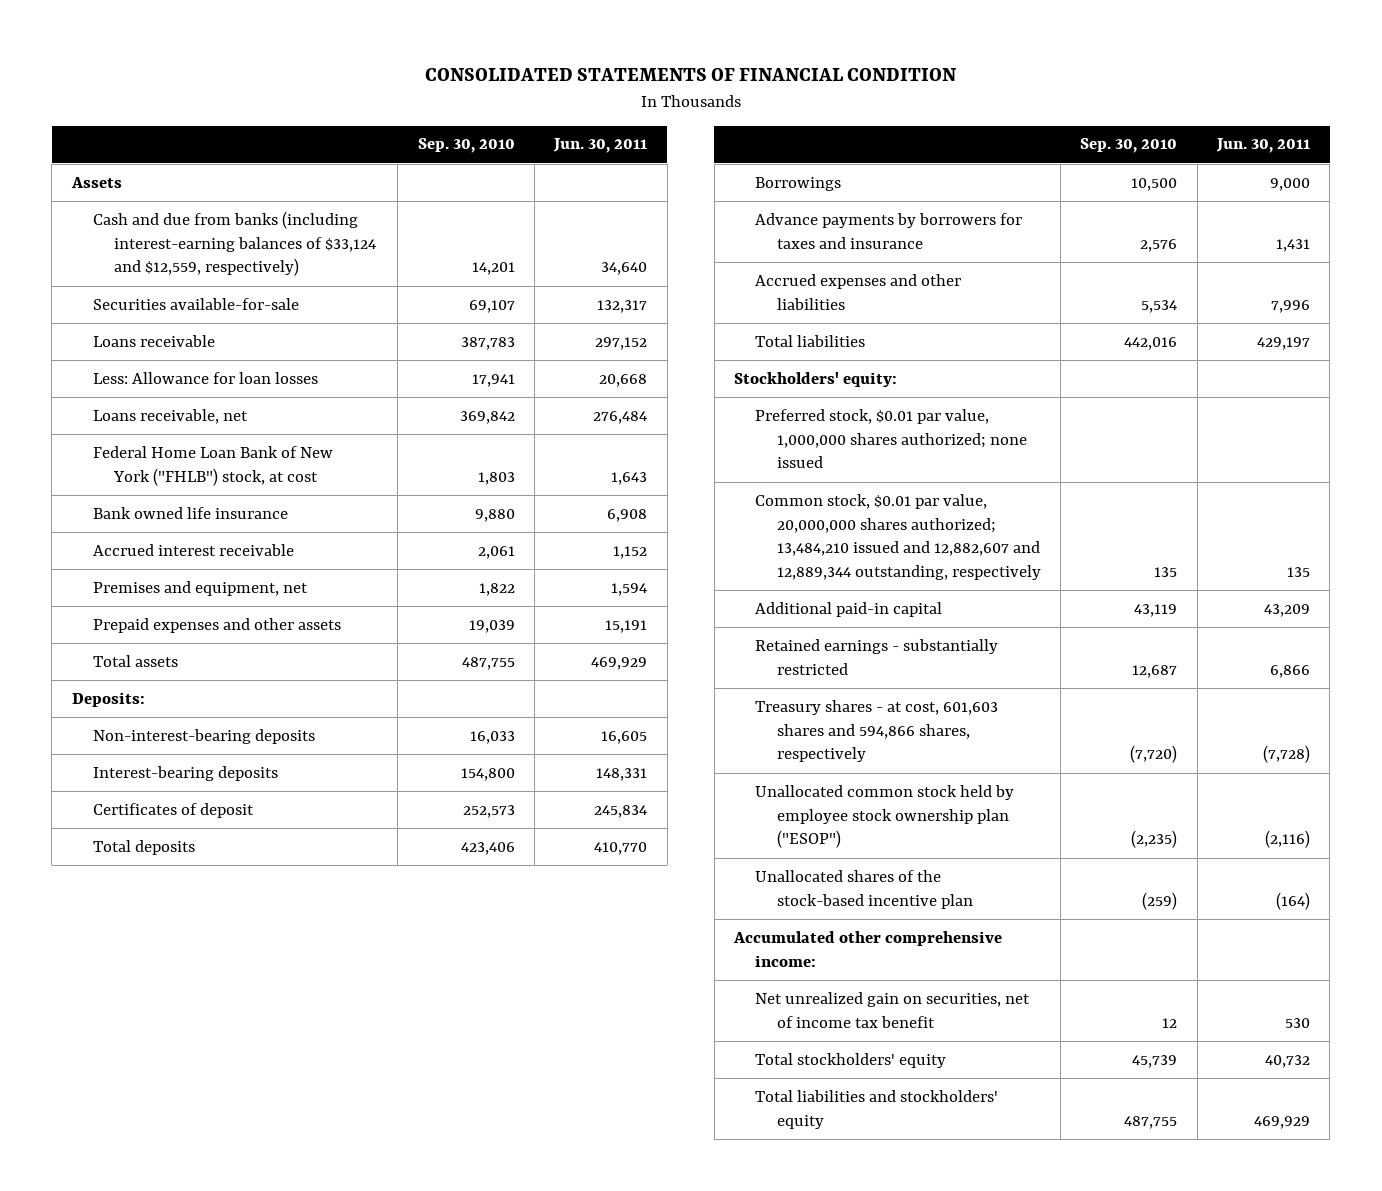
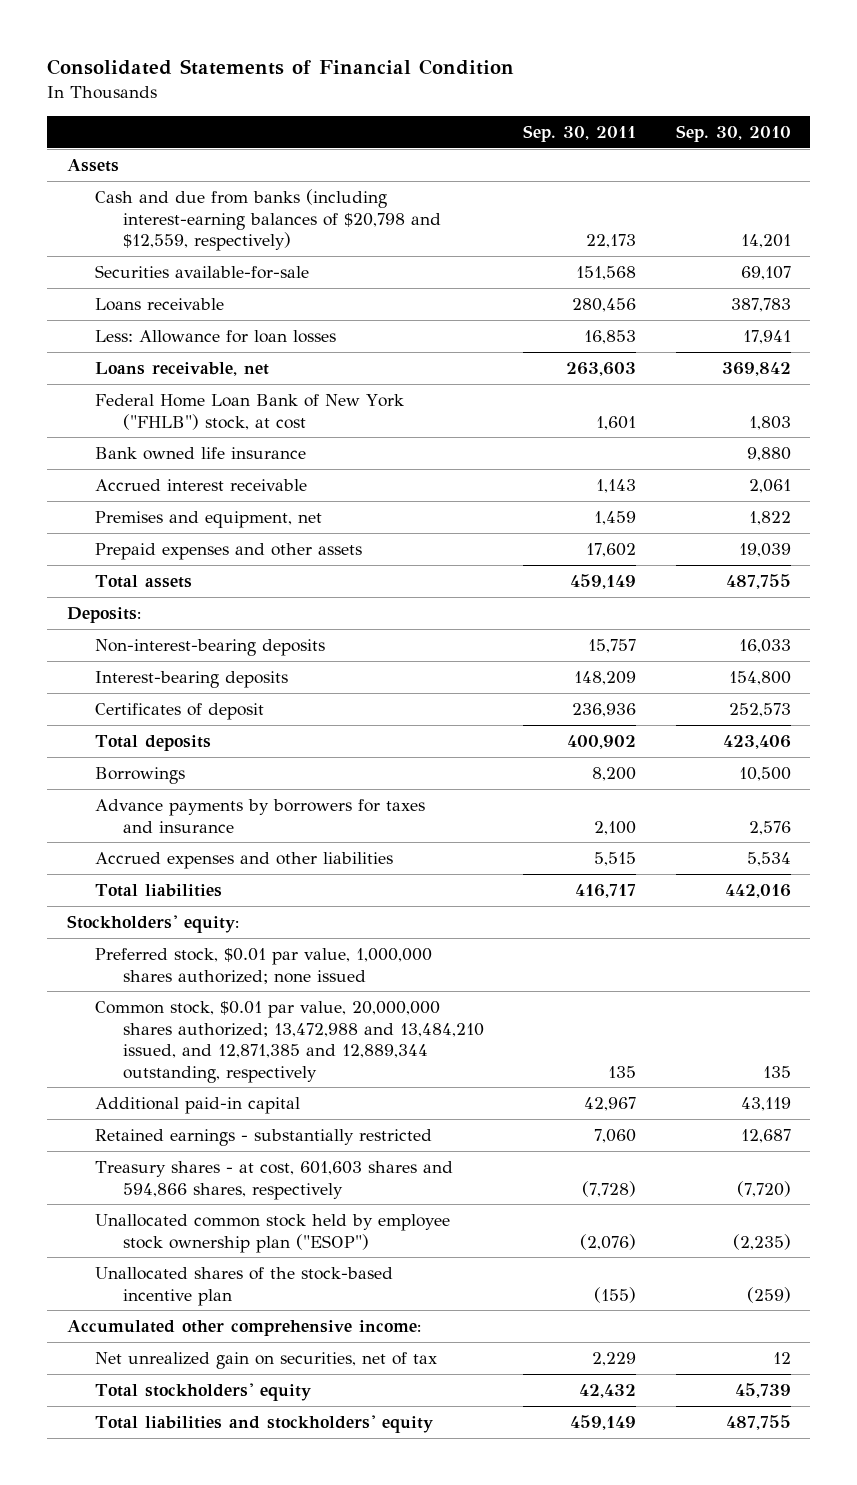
[424,68,956,82] CONSOLIDATED STATEMENTS OF FINANCIAL CONDITION -> [46,59,514,76] Consolidated Statements of Financial Condition
[553,138,648,154] Jun. 30, 2011 -> none
none -> [523,124,637,142] Sep. 30, 2011
[92,210,377,277] Cash and due from banks (including interest-earning balances of $33,124 and $12,559, respectively) -> [94,189,441,252] Cash and due from banks (including interest-earning balances of $20,798 and $12,559, respectively)
[755,493,1041,581] Common stock, $0.01 par value, 20,000,000 shares authorized; 13,484,210 issued and 12,882,607 and 12,889,344 outstanding, respectively -> [94,1001,484,1083] Common stock, $0.01 par value, 20,000,000 shares authorized; 13,472,988 and 13,484,210 issued, and 12,871,385 and 12,889,344 outstanding, respectively
[755,991,1031,1028] Net unrealized gain on securities, net of income tax benefit -> [94,1352,437,1370] Net unrealized gain on securities, net of tax

